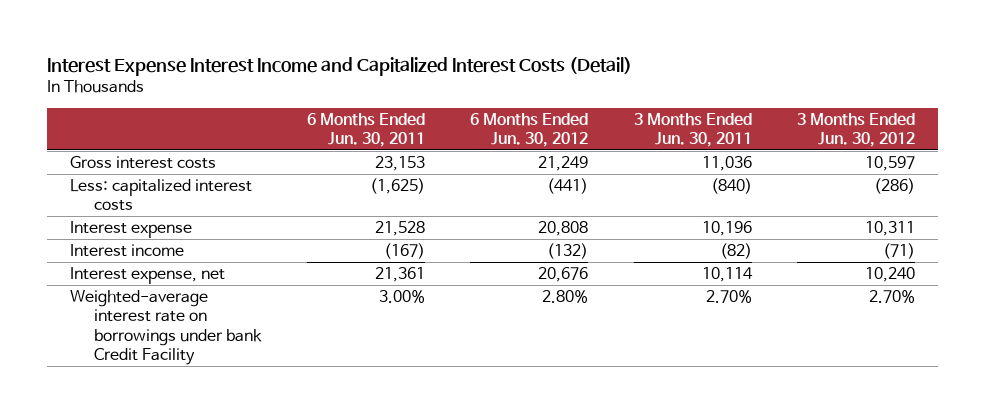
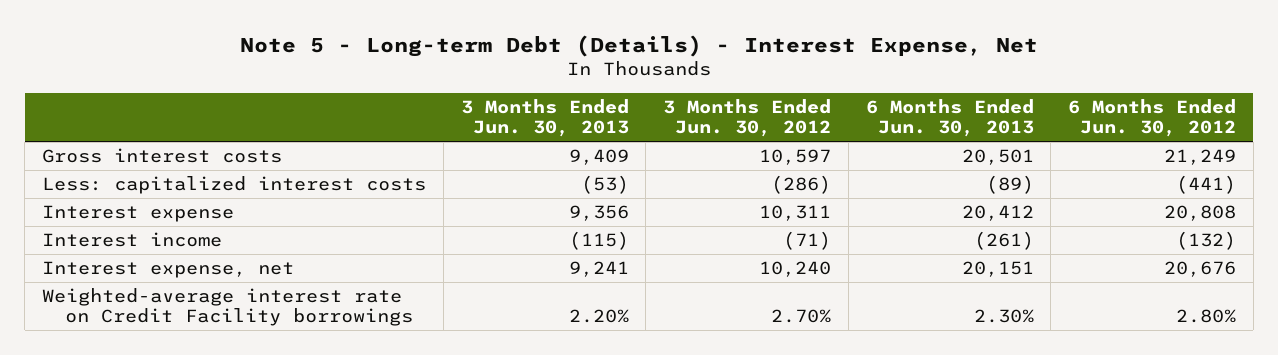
[47,57,633,77] Interest Expense Interest Income and Capitalized Interest Costs (Detail) -> [240,34,1039,57] Note 5 - Long-term Debt (Details) - Interest Expense, Net
[306,112,425,147] 6 Months Ended Jun. 30, 2011 -> none
[633,112,752,147] 3 Months Ended Jun. 30, 2011 -> none
none -> [460,98,629,138] 3 Months Ended Jun. 30, 2013
none -> [865,98,1034,138] 6 Months Ended Jun. 30, 2013
[69,290,263,365] Weighted-average interest rate on borrowings under bank Credit Facility -> [42,288,414,327] Weighted-average interest rate on Credit Facility borrowings

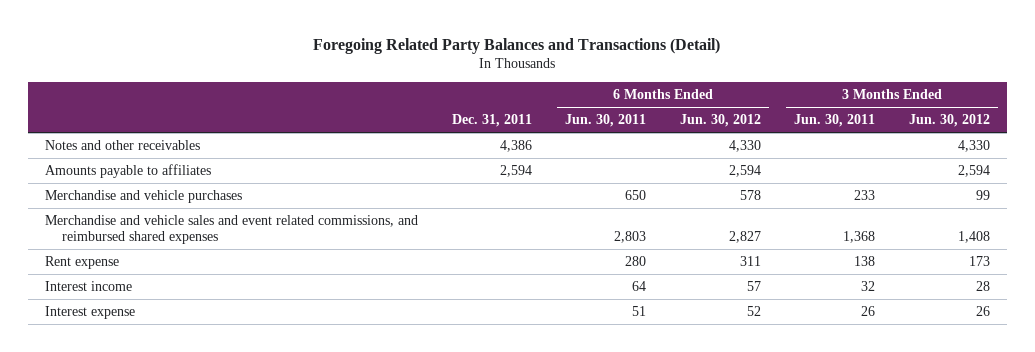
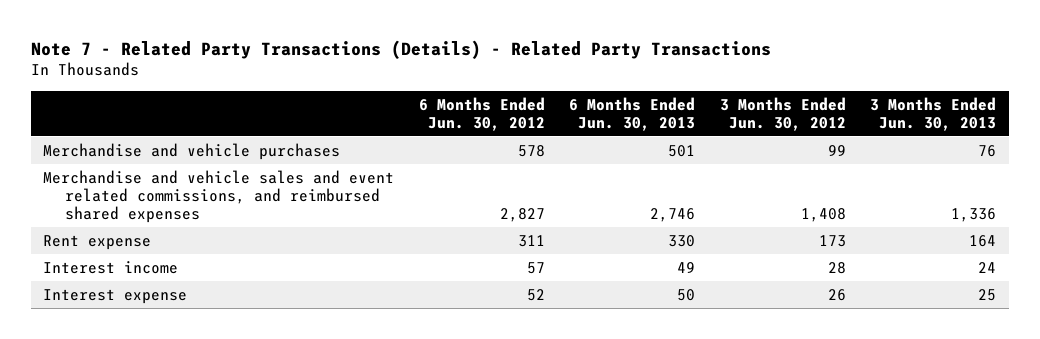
[313,37,721,54] Foregoing Related Party Balances and Transactions (Detail) -> [31,39,772,59] Note 7 - Related Party Transactions (Details) - Related Party Transactions
[451,114,532,128] Dec. 31, 2011 -> none
[565,114,647,128] Jun. 30, 2011 -> none
[794,114,876,128] Jun. 30, 2011 -> none
none -> [569,96,696,131] 6 Months Ended Jun. 30, 2013
none -> [870,96,997,131] 3 Months Ended Jun. 30, 2013
[44,140,200,151] Notes and other receivables -> none
[44,164,211,179] Amounts payable to affiliates -> none

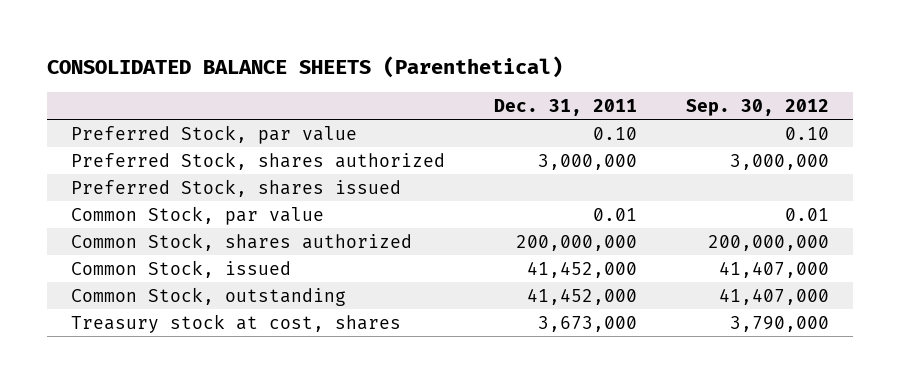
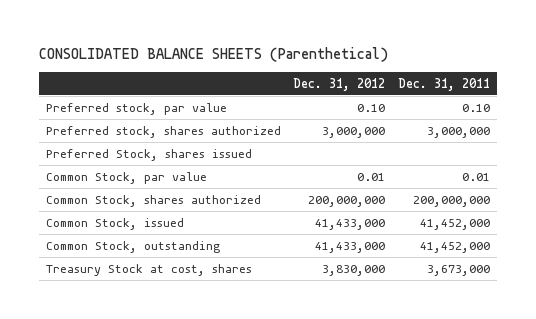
[685,98,829,116] Sep. 30, 2012 -> none
none -> [293,77,386,91] Dec. 31, 2012
[71,124,358,144] Preferred Stock, par value -> [45,102,227,115] Preferred stock, par value
[71,151,446,170] Preferred Stock, shares authorized -> [45,125,281,138] Preferred stock, shares authorized
[71,313,402,333] Treasury stock at cost, shares -> [45,263,252,276] Treasury Stock at cost, shares

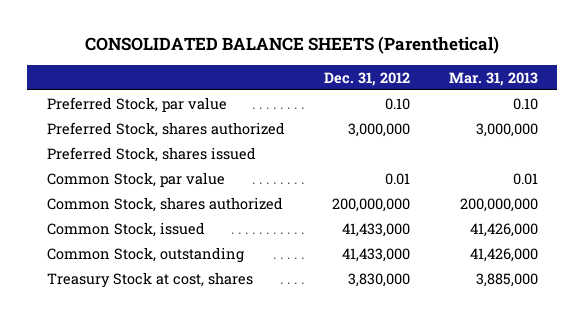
[398,77,491,91] Dec. 31, 2011 -> none
none -> [448,71,538,86] Mar. 31, 2013
[45,102,227,115] Preferred stock, par value -> [46,96,227,112] Preferred Stock, par value
[45,125,281,138] Preferred stock, shares authorized -> [46,121,285,137] Preferred Stock, shares authorized

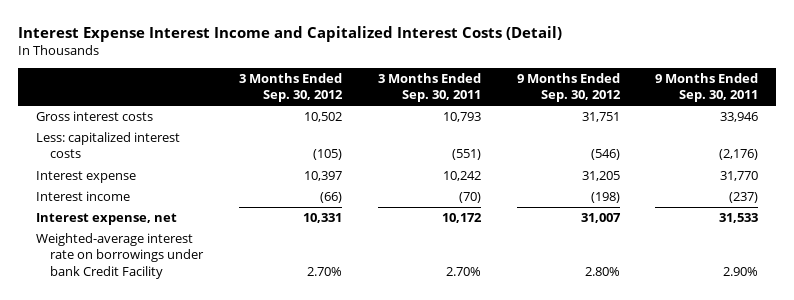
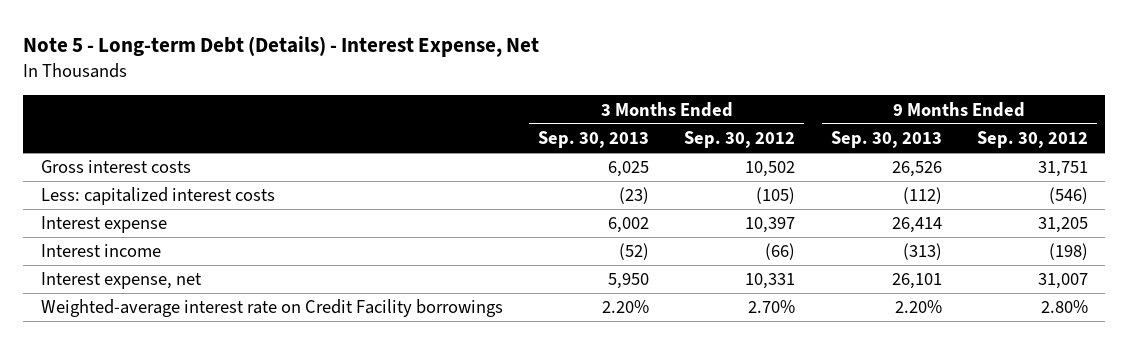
[17,25,562,42] Interest Expense Interest Income and Capitalized Interest Costs (Detail) -> [23,35,540,57] Note 5 - Long-term Debt (Details) - Interest Expense, Net
[377,72,481,102] 3 Months Ended Sep. 30, 2011 -> none
[655,72,759,102] 9 Months Ended Sep. 30, 2011 -> none
none -> [538,131,650,149] Sep. 30, 2013
none -> [830,131,942,149] Sep. 30, 2013
[35,233,205,279] Weighted-average interest rate on borrowings under bank Credit Facility -> [40,299,503,318] Weighted-average interest rate on Credit Facility borrowings

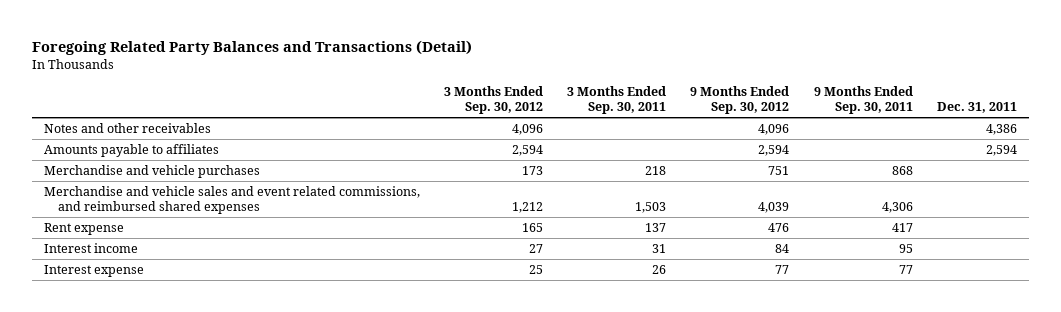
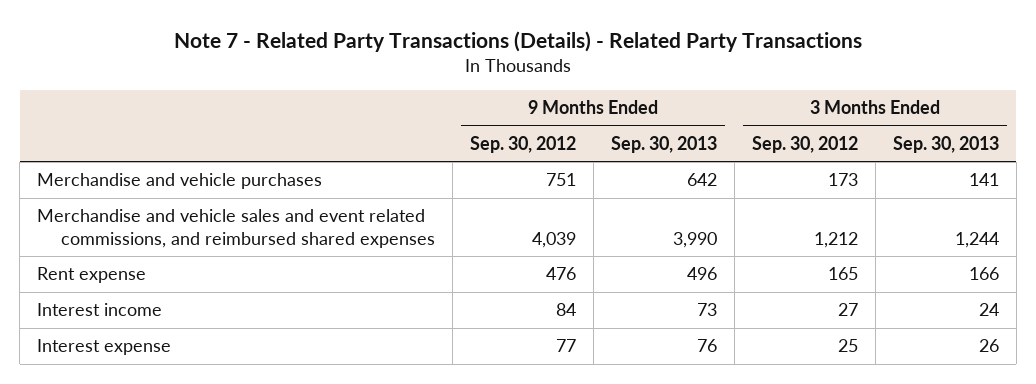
[32,39,473,55] Foregoing Related Party Balances and Transactions (Detail) -> [173,30,862,52] Note 7 - Related Party Transactions (Details) - Related Party Transactions
[567,86,667,115] 3 Months Ended Sep. 30, 2011 -> none
[813,86,913,115] 9 Months Ended Sep. 30, 2011 -> none
[936,102,1017,114] Dec. 31, 2011 -> none
none -> [610,136,717,154] Sep. 30, 2013
none -> [892,136,999,154] Sep. 30, 2013
[44,123,212,134] Notes and other receivables -> none
[44,144,220,158] Amounts payable to affiliates -> none

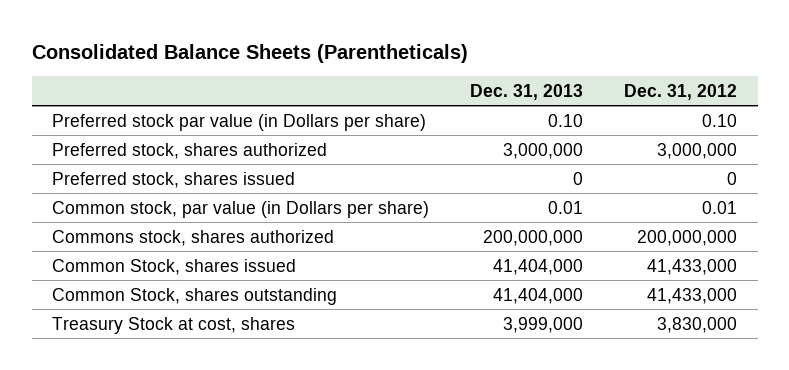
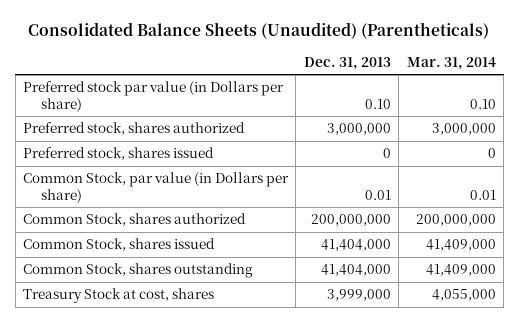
[31,43,468,63] Consolidated Balance Sheets (Parentheticals) -> [28,22,490,40] Consolidated Balance Sheets (Unaudited) (Parentheticals)
[624,83,738,100] Dec. 31, 2012 -> none
none -> [406,56,496,70] Mar. 31, 2014
[52,200,430,218] Common stock, par value (in Dollars per share) -> [22,172,289,203] Common Stock, par value (in Dollars per share)
[52,229,335,246] Commons stock, shares authorized -> [22,213,246,227] Common Stock, shares authorized

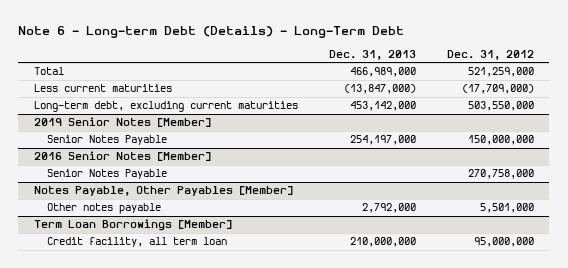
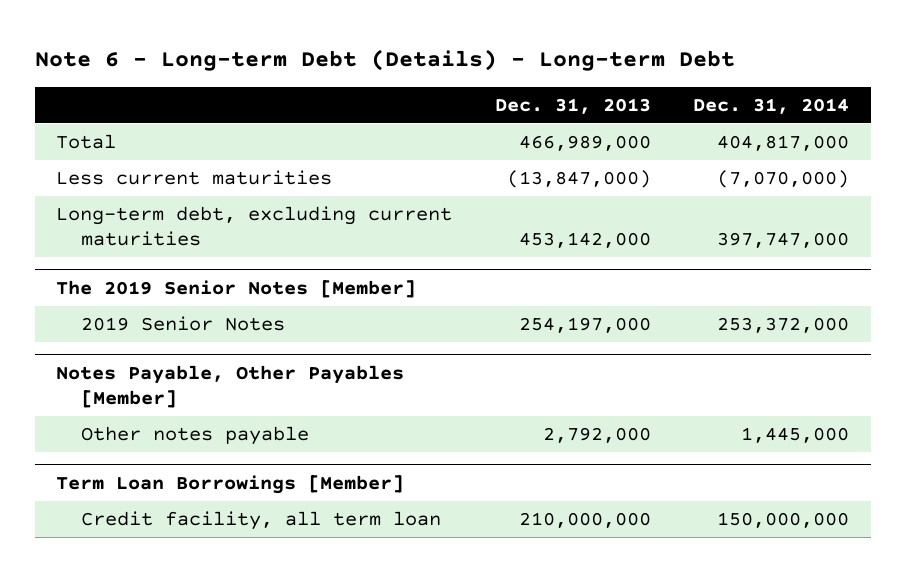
[18,25,405,38] Note 6 - Long-term Debt (Details) - Long-Term Debt -> [34,49,735,72] Note 6 - Long-term Debt (Details) - Long-term Debt
[446,49,534,60] Dec. 31, 2012 -> none
none -> [693,97,850,114] Dec. 31, 2014
[33,151,211,162] 2016 Senior Notes [Member] -> none
[46,169,167,180] Senior Notes Payable -> none
[33,117,211,128] 2019 Senior Notes [Member] -> [55,279,416,298] The 2019 Senior Notes [Member]
[46,135,167,146] Senior Notes Payable -> [81,316,286,332] 2019 Senior Notes

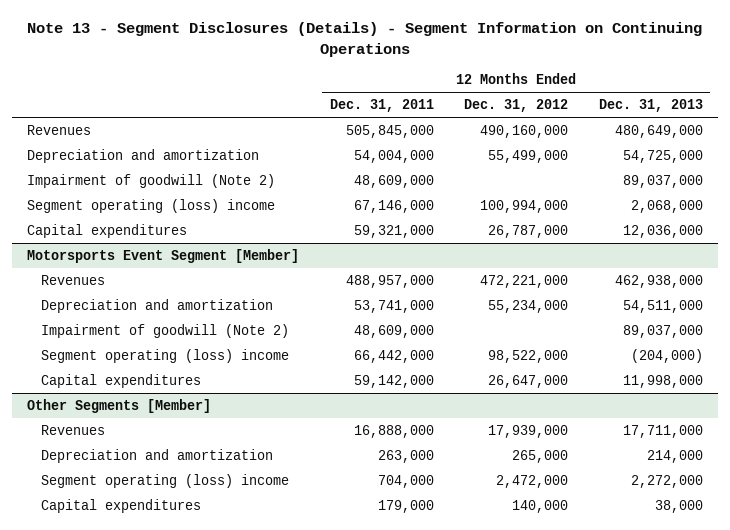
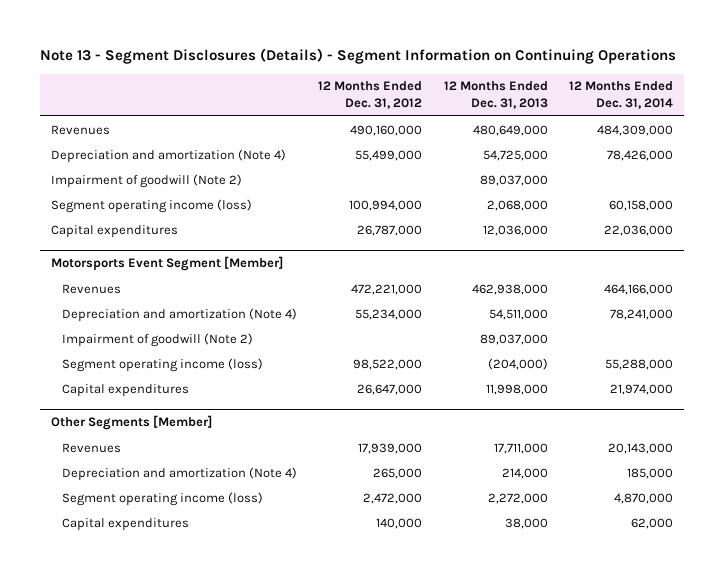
[329,99,434,113] Dec. 31, 2011 -> none
none -> [568,81,673,110] 12 Months Ended Dec. 31, 2014
[27,148,260,163] Depreciation and amortization -> [50,148,286,163] Depreciation and amortization (Note 4)
[27,198,276,213] Segment operating (loss) income -> [50,198,252,213] Segment operating income (loss)
[41,298,274,313] Depreciation and amortization -> [61,307,297,322] Depreciation and amortization (Note 4)
[41,348,290,363] Segment operating (loss) income -> [61,357,263,372] Segment operating income (loss)
[41,448,274,463] Depreciation and amortization -> [61,466,297,481] Depreciation and amortization (Note 4)
[41,473,290,488] Segment operating (loss) income -> [61,491,263,506] Segment operating income (loss)

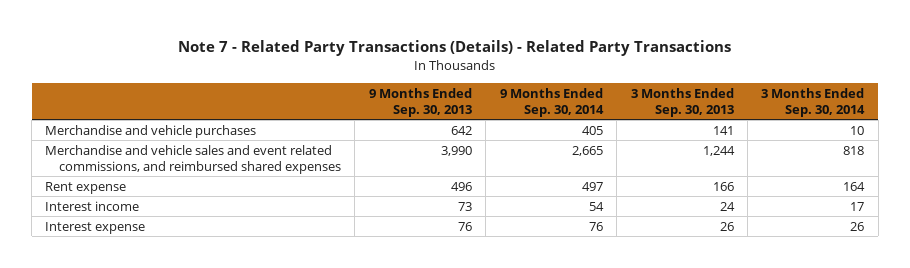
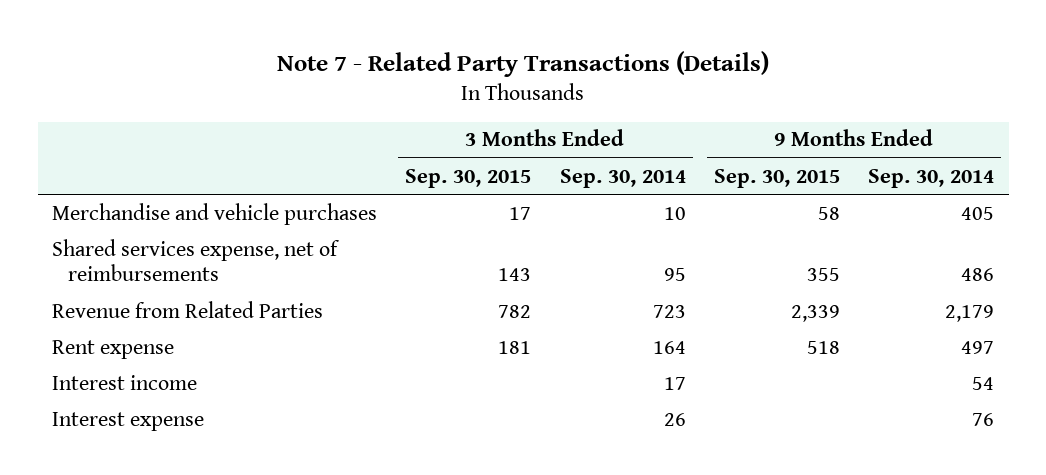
[177,40,731,57] Note 7 - Related Party Transactions (Details) - Related Party Transactions -> [277,51,770,78] Note 7 - Related Party Transactions (Details)
[368,88,472,117] 9 Months Ended Sep. 30, 2013 -> none
[630,88,734,117] 3 Months Ended Sep. 30, 2013 -> none
none -> [405,168,532,188] Sep. 30, 2015
none -> [714,168,841,188] Sep. 30, 2015
[45,144,342,174] Merchandise and vehicle sales and event related commissions, and reimbursed shared expenses -> none
none -> [51,238,340,282] Shared services expense, net of reimbursements
none -> [51,300,323,318] Revenue from Related Parties

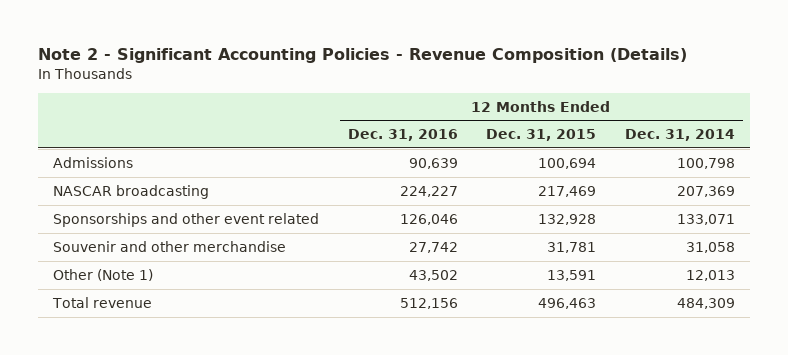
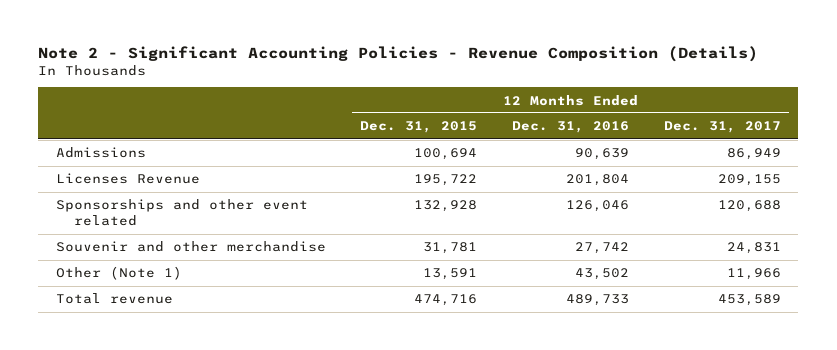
[625,129,736,142] Dec. 31, 2014 -> none
none -> [663,121,781,134] Dec. 31, 2017
[52,184,209,199] NASCAR broadcasting -> none
none -> [55,173,200,185] Licenses Revenue
[399,297,458,309] 512,156 -> [566,294,630,307] 489,733
[538,297,597,309] 496,463 -> [414,294,478,307] 474,716

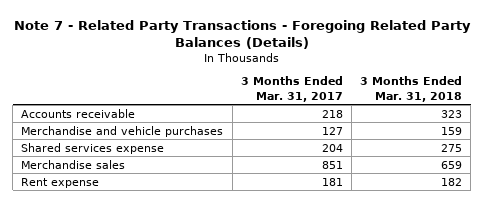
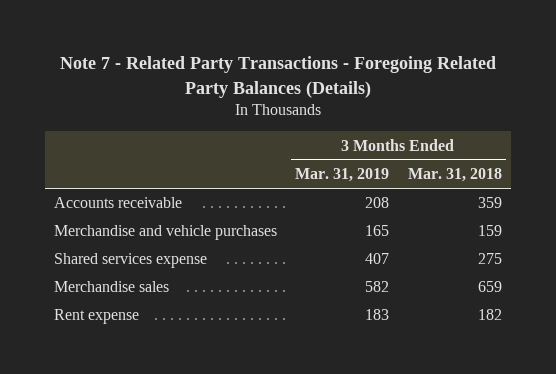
[240,76,343,102] 3 Months Ended Mar. 31, 2017 -> none
none -> [295,168,390,183] Mar. 31, 2019
[441,109,463,118] 323 -> [477,197,502,209] 359

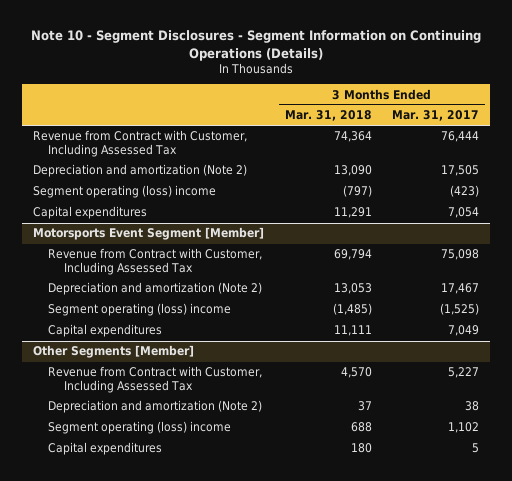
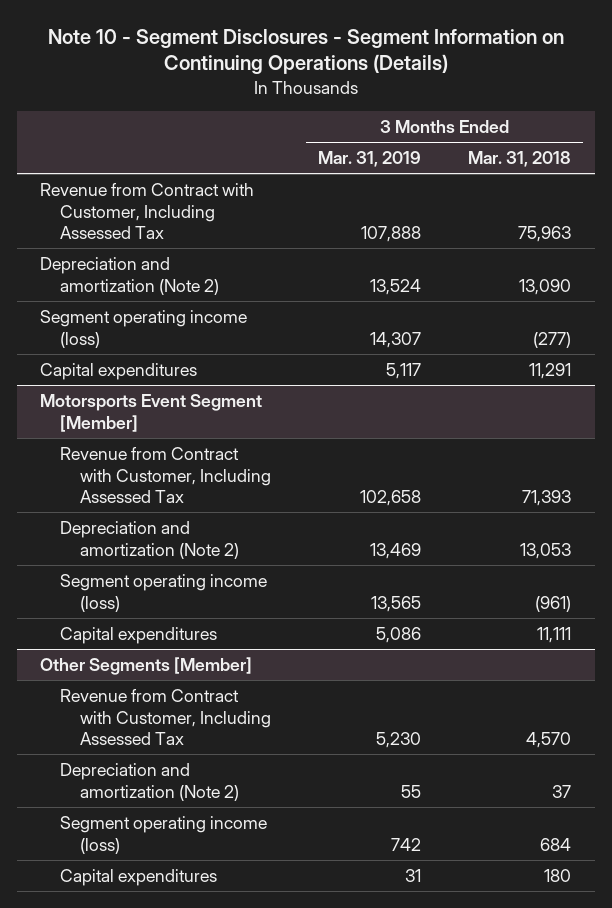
[392,110,480,122] Mar. 31, 2017 -> none
none -> [317,151,421,168] Mar. 31, 2019
[333,131,372,143] 74,364 -> [518,226,572,243] 75,963
[32,185,216,199] Segment operating (loss) income -> [40,309,248,348] Segment operating income (loss)
[342,185,372,198] (797) -> [533,331,572,348] (277)
[333,249,372,261] 69,794 -> [522,490,572,507] 71,393
[48,303,232,317] Segment operating (loss) income -> [60,573,268,612] Segment operating income (loss)
[332,303,372,316] (1,485) -> [535,595,572,612] (961)
[48,421,232,435] Segment operating (loss) income -> [60,815,268,854] Segment operating income (loss)
[350,422,372,433] 688 -> [540,837,572,851] 684

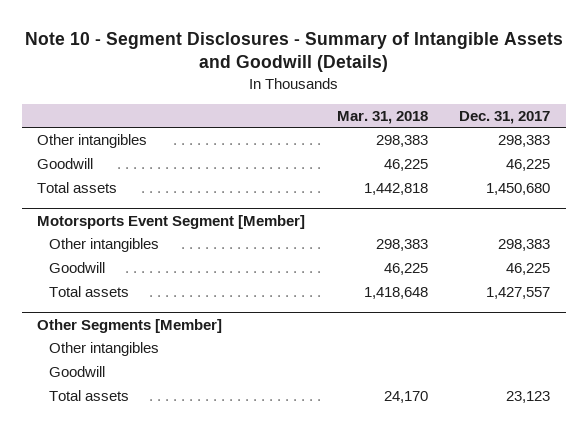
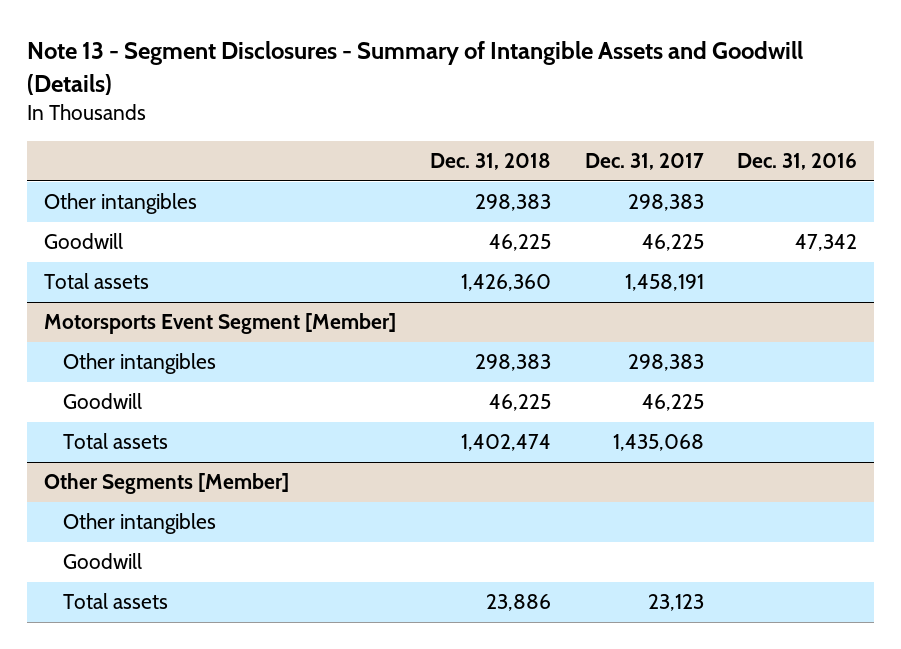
[24,32,563,73] Note 10 - Segment Disclosures - Summary of Intangible Assets and Goodwill (Details) -> [26,41,803,95] Note 13 - Segment Disclosures - Summary of Intangible Assets and Goodwill (Details)
[336,110,428,124] Mar. 31, 2018 -> none
none -> [429,153,551,171] Dec. 31, 2018
none -> [737,153,858,171] Dec. 31, 2016
[485,182,550,195] 1,450,680 -> [624,274,704,292] 1,458,191
[485,286,550,299] 1,427,557 -> [612,434,704,452] 1,435,068

